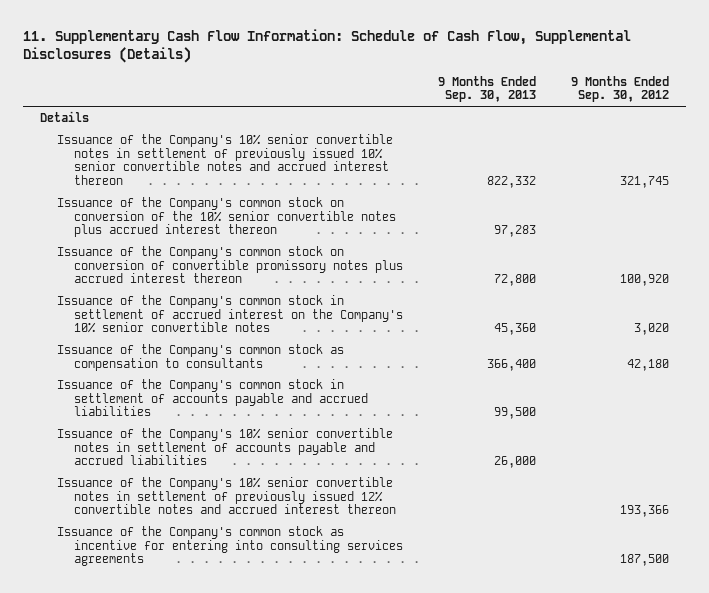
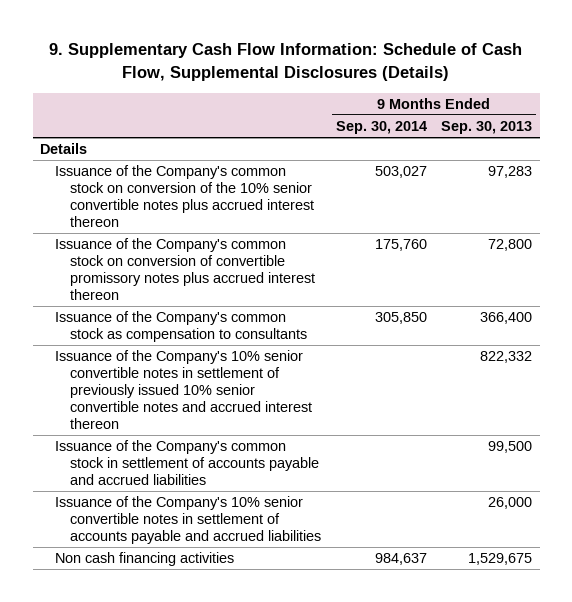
[22,28,631,63] 11. Supplementary Cash Flow Information: Schedule of Cash Flow, Supplemental Disclosures (Details) -> [49,43,523,82] 9. Supplementary Cash Flow Information: Schedule of Cash Flow, Supplemental Disclosures (Details)
[570,75,669,103] 9 Months Ended Sep. 30, 2012 -> none
none -> [335,121,427,135] Sep. 30, 2014
[56,294,403,334] Issuance of the Company's common stock in settlement of accrued interest on the Company's 10% senior convertible notes -> none
[56,133,393,185] Issuance of the Company's 10% senior convertible notes in settlement of previously issued 10% senior convertible notes and accrued interest thereon -> [55,350,313,430] Issuance of the Company's 10% senior convertible notes in settlement of previously issued 10% senior convertible notes and accrued interest thereon
[56,476,396,515] Issuance of the Company's 10% senior convertible notes in settlement of previously issued 12% convertible notes and accrued interest thereon -> none
[56,525,403,567] Issuance of the Company's common stock as incentive for entering into consulting services agreements -> none
none -> [55,552,235,567] Non cash financing activities

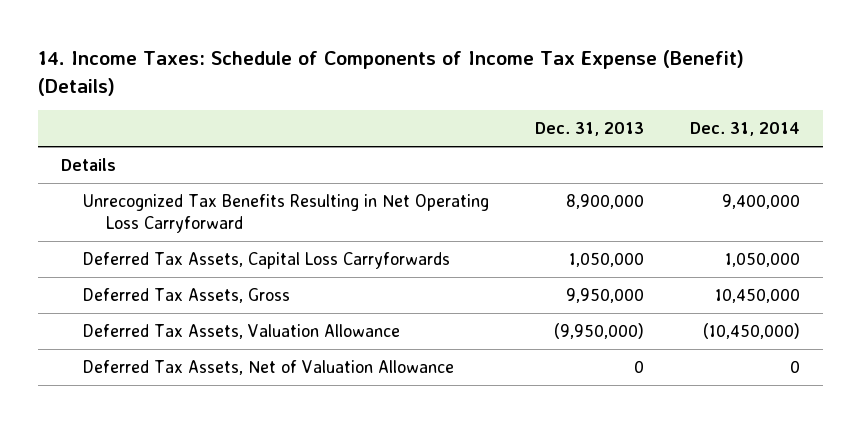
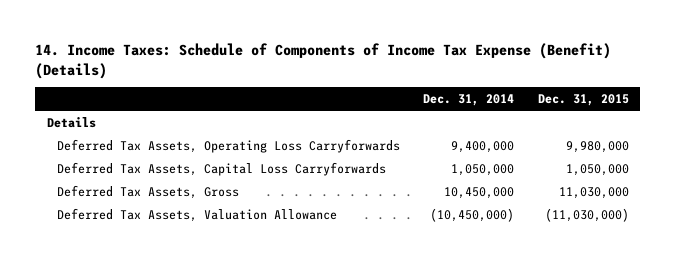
[535,122,645,137] Dec. 31, 2013 -> none
none -> [537,94,629,107] Dec. 31, 2015
[83,193,490,233] Unrecognized Tax Benefits Resulting in Net Operating Loss Carryforward -> none
none -> [57,138,401,153] Deferred Tax Assets, Operating Loss Carryforwards
[83,359,455,375] Deferred Tax Assets, Net of Valuation Allowance -> none

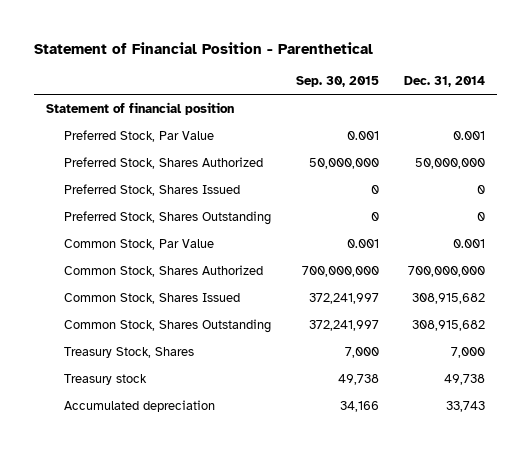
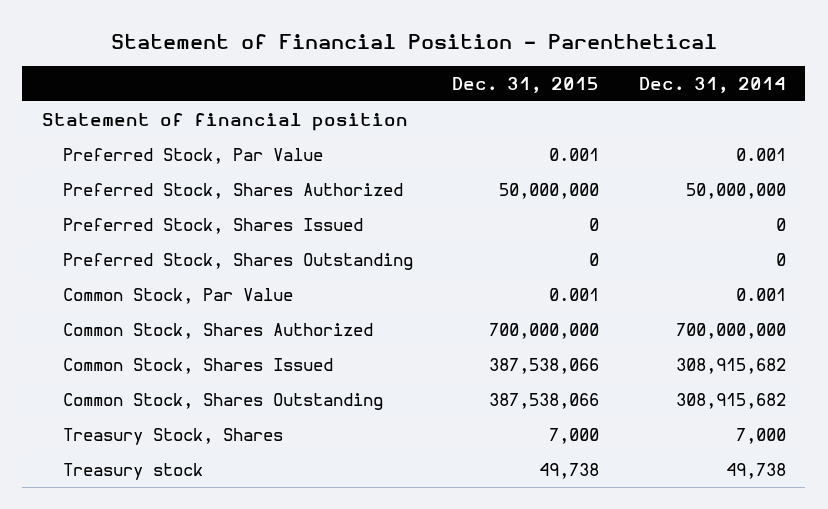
[296,76,380,88] Sep. 30, 2015 -> none
none -> [452,76,600,93] Dec. 31, 2015
[64,399,216,412] Accumulated depreciation -> none

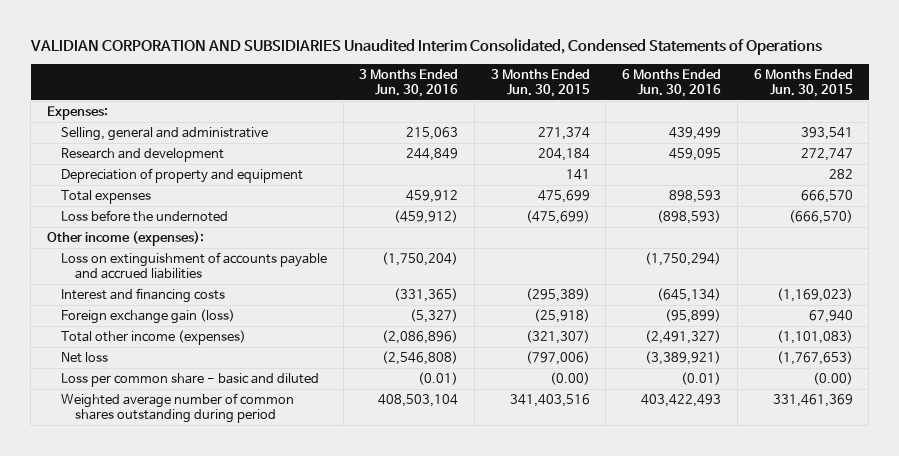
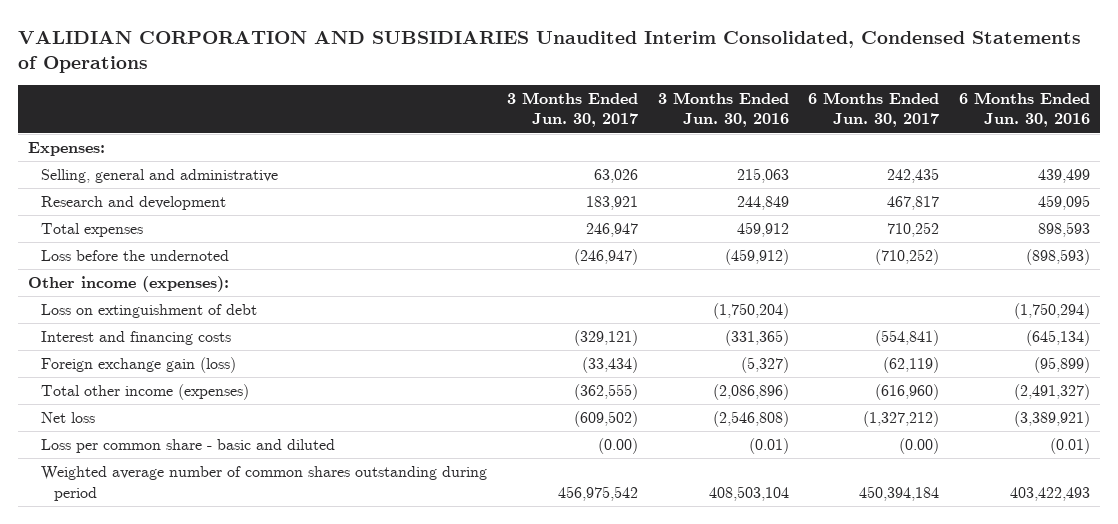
[490,68,590,97] 3 Months Ended Jun. 30, 2015 -> none
[753,68,853,97] 6 Months Ended Jun. 30, 2015 -> none
none -> [506,92,638,128] 3 Months Ended Jun. 30, 2017
none -> [808,92,940,128] 6 Months Ended Jun. 30, 2017
[60,168,303,184] Depreciation of property and equipment -> none
[60,252,327,280] Loss on extinguishment of accounts payable and accrued liabilities -> [41,304,258,319] Loss on extinguishment of debt

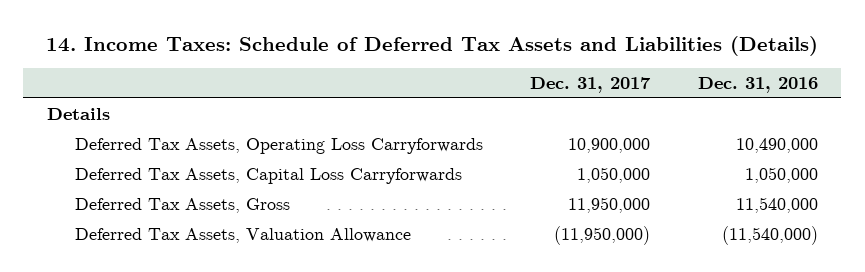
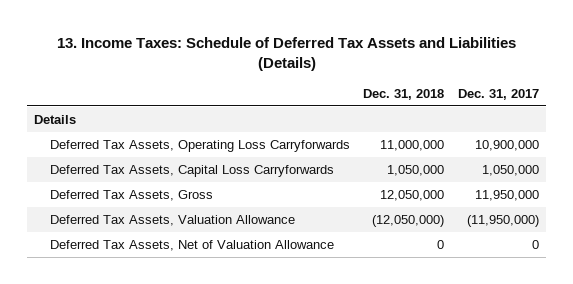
[46,35,819,56] 14. Income Taxes: Schedule of Deferred Tax Assets and Liabilities (Details) -> [56,36,516,72] 13. Income Taxes: Schedule of Deferred Tax Assets and Liabilities (Details)
[697,76,818,93] Dec. 31, 2016 -> none
none -> [363,89,445,101] Dec. 31, 2018
none -> [49,239,334,251] Deferred Tax Assets, Net of Valuation Allowance

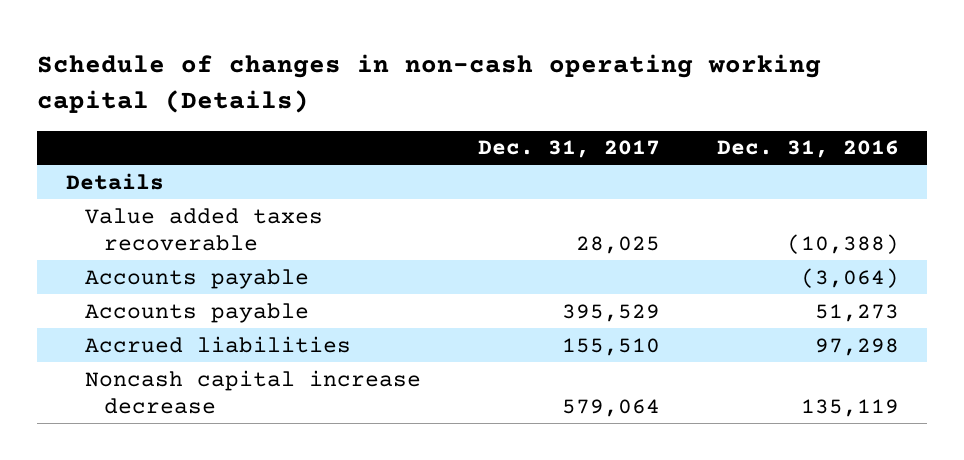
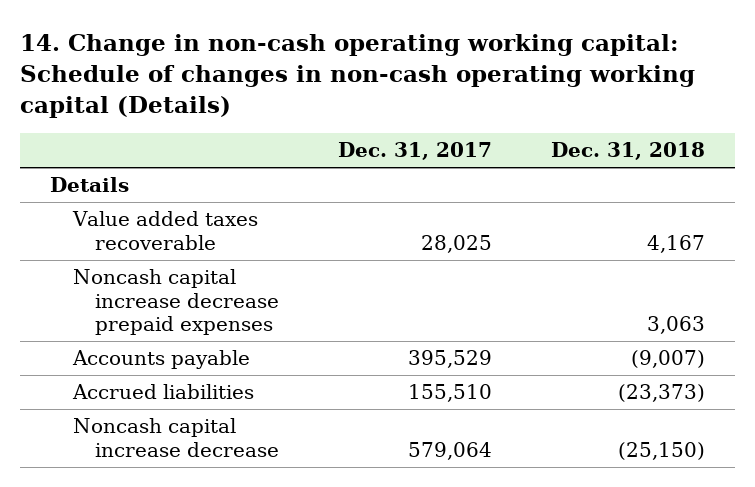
[36,54,821,113] Schedule of changes in non-cash operating working capital (Details) -> [20,34,696,119] 14. Change in non-cash operating working capital: Schedule of changes in non-cash operating working capital (Details)
[716,140,899,159] Dec. 31, 2016 -> none
none -> [551,142,706,161] Dec. 31, 2018
[84,268,309,289] Accounts payable -> [72,269,279,336] Noncash capital increase decrease prepaid expenses

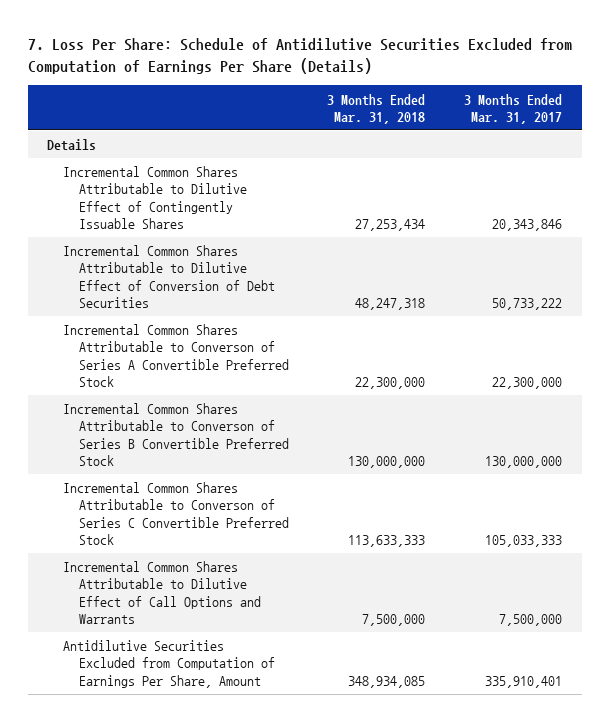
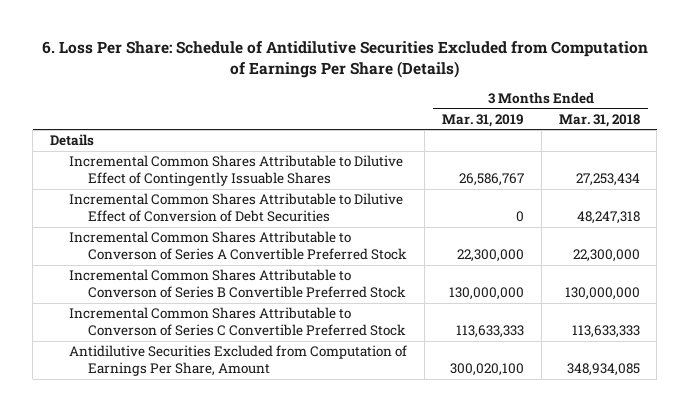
[27,38,572,75] 7. Loss Per Share: Schedule of Antidilutive Securities Excluded from Computation of Earnings Per Share (Details) -> [41,41,648,79] 6. Loss Per Share: Schedule of Antidilutive Securities Excluded from Computation of Earnings Per Share (Details)
[464,93,563,124] 3 Months Ended Mar. 31, 2017 -> none
none -> [441,113,524,127] Mar. 31, 2019
[62,561,261,624] Incremental Common Shares Attributable to Dilutive Effect of Call Options and Warrants -> none

